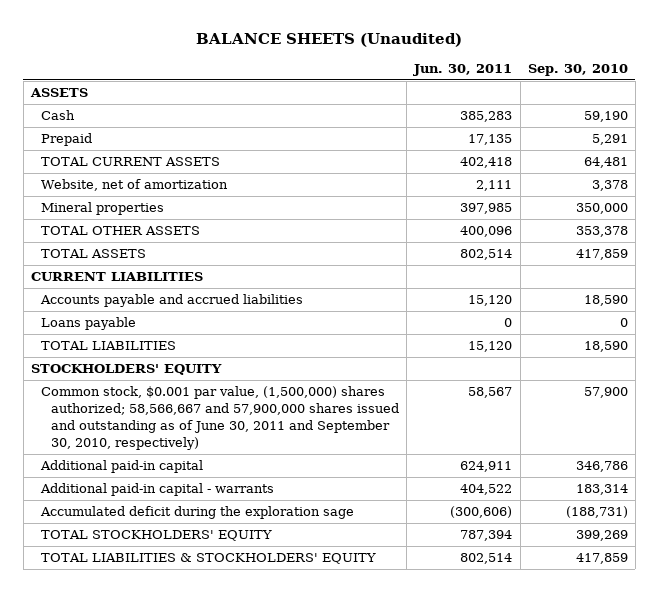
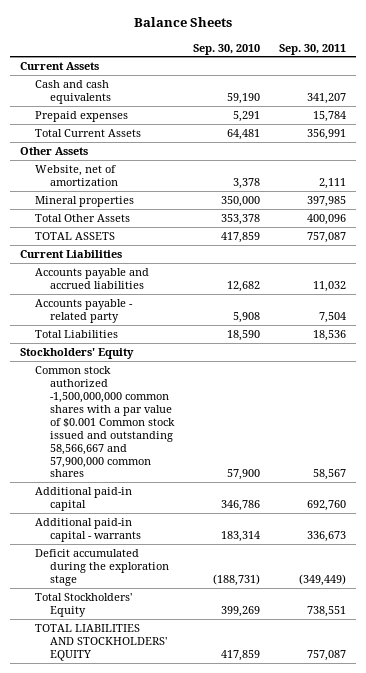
[196,32,463,47] BALANCE SHEETS (Unaudited) -> [133,17,232,28] Balance Sheets
[413,64,513,77] Jun. 30, 2011 -> none
none -> [279,43,347,55] Sep. 30, 2011
[30,88,89,98] ASSETS -> [19,61,99,70] Current Assets
[40,110,75,121] Cash -> [34,79,111,104] Cash and cash equivalents
[40,133,92,147] Prepaid -> [34,110,128,122] Prepaid expenses
[40,157,220,167] TOTAL CURRENT ASSETS -> [34,128,141,137] Total Current Assets
none -> [19,146,88,155] Other Assets
[40,226,200,236] TOTAL OTHER ASSETS -> [34,213,130,222] Total Other Assets
[40,317,136,331] Loans payable -> none
[31,272,204,282] CURRENT LIABILITIES -> [19,249,122,258] Current Liabilities
[583,295,628,307] 18,590 -> [226,280,260,292] 12,682
none -> [34,298,133,323] Accounts payable - related party
[40,341,176,351] TOTAL LIABILITIES -> [34,329,118,338] Total Liabilities
[31,364,223,376] STOCKHOLDERS' EQUITY -> [19,347,134,359] Stockholders' Equity
[40,386,399,451] Common stock, $0.001 par value, (1,500,000) shares authorized; 58,566,667 and 57,900,000 shares issued and outstanding as of June 30, 2011 and September 30, 2010, respectively) -> [34,365,175,478] Common stock authorized -1,500,000,000 common shares with a par value of $0.001 Common stock issued and outstanding 58,566,667 and 57,900,000 common shares
[39,506,354,520] Accumulated deficit during the exploration sage -> [34,548,169,586] Deficit accumulated during the exploration stage
[40,530,272,542] TOTAL STOCKHOLDERS' EQUITY -> [34,592,132,617] Total Stockholders' Equity
[40,553,376,565] TOTAL LIABILITIES & STOCKHOLDERS' EQUITY -> [34,623,167,661] TOTAL LIABILITIES AND STOCKHOLDERS' EQUITY

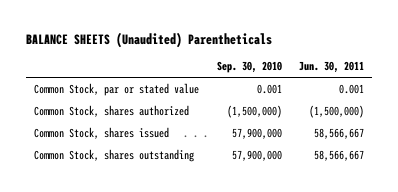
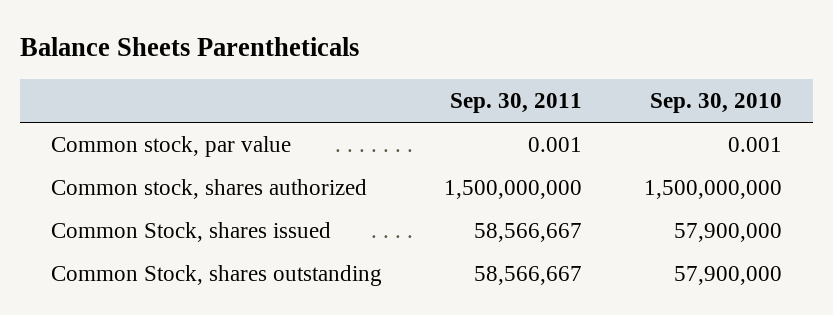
[25,31,272,48] BALANCE SHEETS (Unaudited) Parentheticals -> [20,36,360,56] Balance Sheets Parentheticals
[298,61,364,74] Jun. 30, 2011 -> none
none -> [450,92,583,113] Sep. 30, 2011
[34,83,200,97] Common Stock, par or stated value -> [51,136,292,158] Common stock, par value
[34,105,190,118] Common Stock, shares authorized -> [51,179,368,200] Common stock, shares authorized
[226,105,282,119] (1,500,000) -> [644,180,783,200] 1,500,000,000

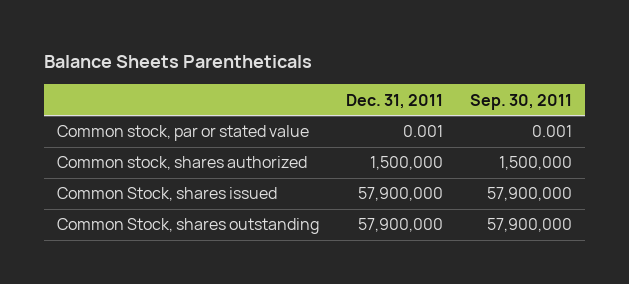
[650,92,783,113] Sep. 30, 2010 -> none
none -> [345,93,443,109] Dec. 31, 2011
[51,136,292,158] Common stock, par value -> [57,125,310,142] Common stock, par or stated value
[444,180,583,200] 1,500,000,000 -> [498,156,572,171] 1,500,000
[474,223,583,243] 58,566,667 -> [486,187,572,202] 57,900,000
[474,266,583,286] 58,566,667 -> [486,218,572,233] 57,900,000

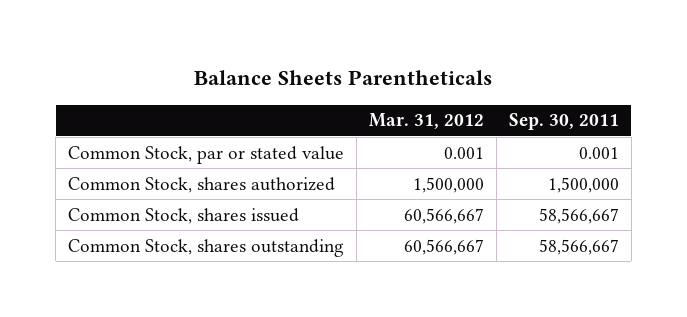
[345,93,443,109] Dec. 31, 2011 -> none
none -> [368,113,484,130] Mar. 31, 2012
[57,125,310,142] Common stock, par or stated value -> [68,145,345,164] Common Stock, par or stated value
[57,156,308,171] Common stock, shares authorized -> [68,176,336,193] Common Stock, shares authorized
[486,187,572,202] 57,900,000 -> [538,207,619,224] 58,566,667
[486,218,572,233] 57,900,000 -> [538,238,619,255] 58,566,667

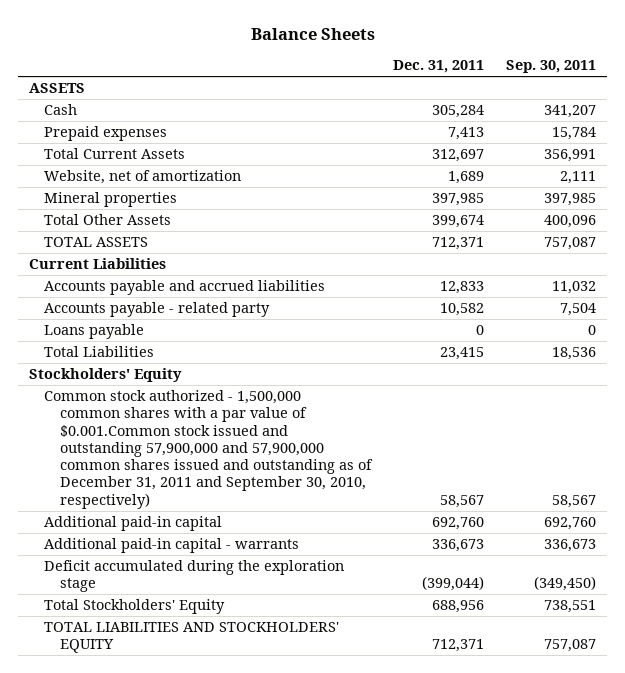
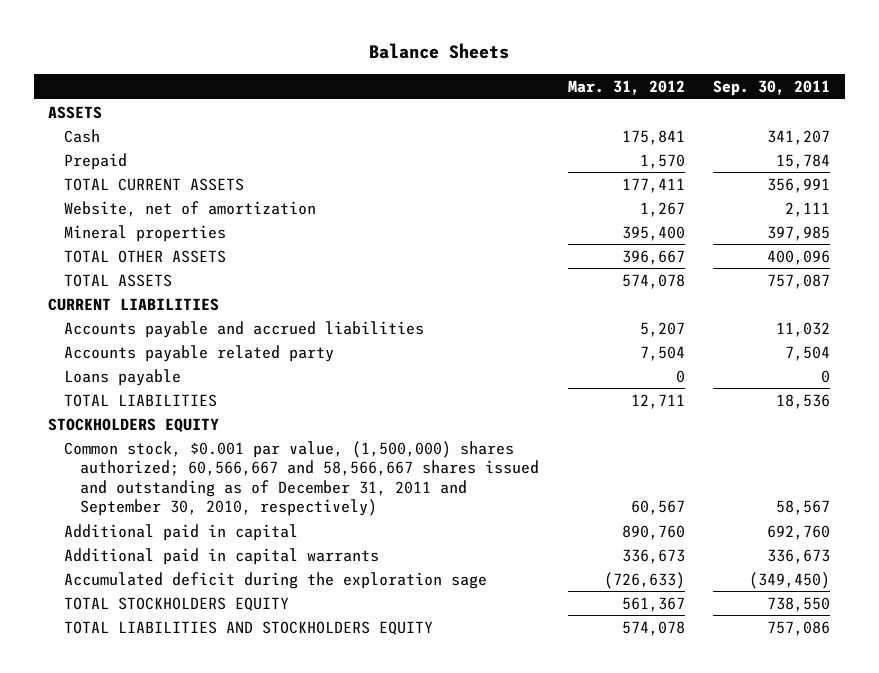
[393,60,485,74] Dec. 31, 2011 -> none
none -> [567,80,685,96] Mar. 31, 2012
[44,126,168,142] Prepaid expenses -> [64,152,128,170] Prepaid
[44,148,186,160] Total Current Assets -> [64,177,245,191] TOTAL CURRENT ASSETS
[44,214,172,226] Total Other Assets -> [64,249,227,263] TOTAL OTHER ASSETS
[28,258,166,270] Current Liabilities -> [48,297,220,311] CURRENT LIABILITIES
[44,302,271,318] Accounts payable - related party -> [64,344,335,362] Accounts payable related party
[44,346,155,358] Total Liabilities -> [64,393,218,407] TOTAL LIABILITIES
[28,368,182,383] Stockholders' Equity -> [48,417,220,433] STOCKHOLDERS EQUITY
[44,390,373,509] Common stock authorized - 1,500,000 common shares with a par value of $0.001.Common stock issued and outstanding 57,900,000 and 57,900,000 common shares issued and outstanding as of December 31, 2011 and September 30, 2010, respectively) -> [64,440,540,517] Common stock, $0.001 par value, (1,500,000) shares authorized; 60,566,667 and 58,566,667 shares issued and outstanding as of December 31, 2011 and September 30, 2010, respectively)
[44,516,223,532] Additional paid-in capital -> [64,523,299,541] Additional paid in capital
[44,538,300,554] Additional paid-in capital - warrants -> [64,547,380,565] Additional paid in capital warrants
[44,560,345,593] Deficit accumulated during the exploration stage -> [64,571,488,589] Accumulated deficit during the exploration sage
[44,599,226,615] Total Stockholders' Equity -> [64,596,290,611] TOTAL STOCKHOLDERS EQUITY
[544,600,597,614] 738,551 -> [767,596,831,612] 738,550
[44,622,340,654] TOTAL LIABILITIES AND STOCKHOLDERS' EQUITY -> [64,620,434,635] TOTAL LIABILITIES AND STOCKHOLDERS EQUITY
[544,639,597,653] 757,087 -> [767,620,831,636] 757,086

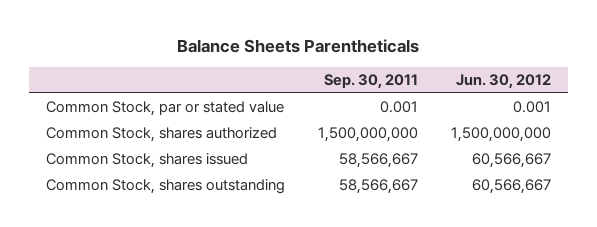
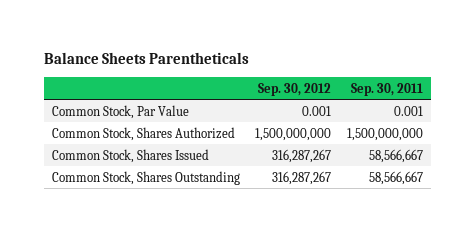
[456,74,552,90] Jun. 30, 2012 -> none
none -> [258,82,332,96] Sep. 30, 2012
[45,101,284,117] Common Stock, par or stated value -> [52,104,190,119] Common Stock, Par Value
[45,127,277,143] Common Stock, shares authorized -> [52,126,236,141] Common Stock, Shares Authorized
[45,153,248,169] Common Stock, shares issued -> [52,148,210,163] Common Stock, Shares Issued
[45,179,285,195] Common Stock, shares outstanding -> [52,170,241,185] Common Stock, Shares Outstanding

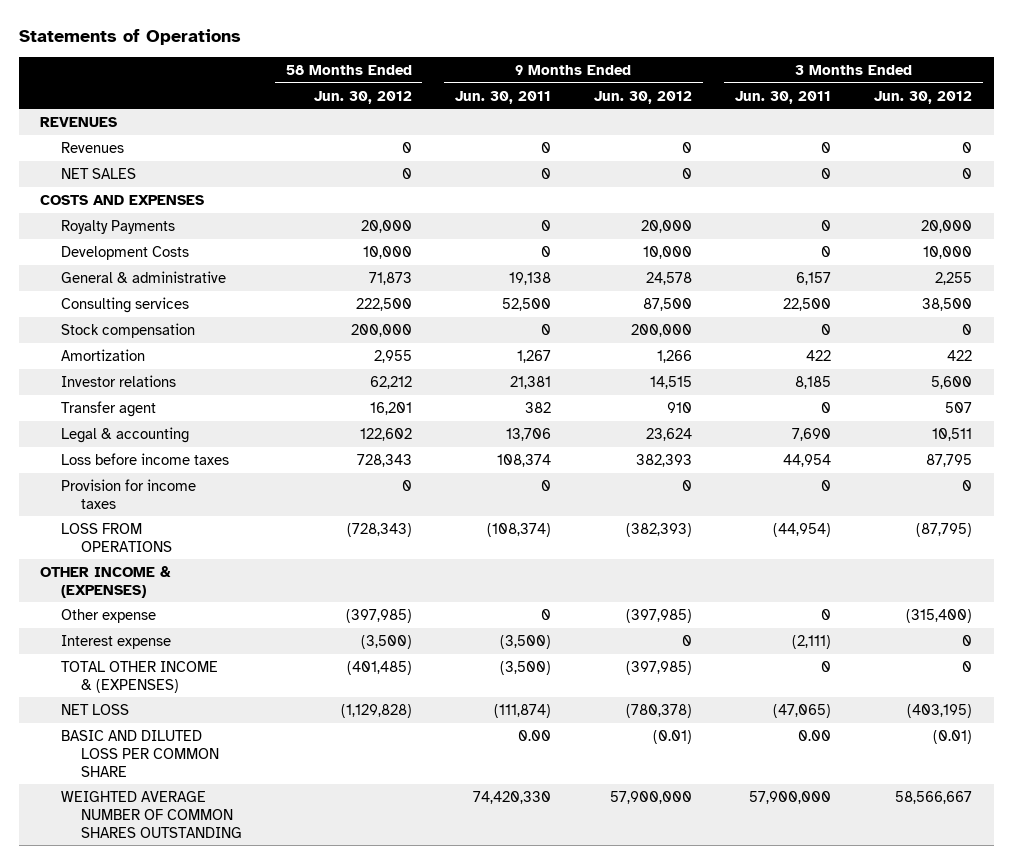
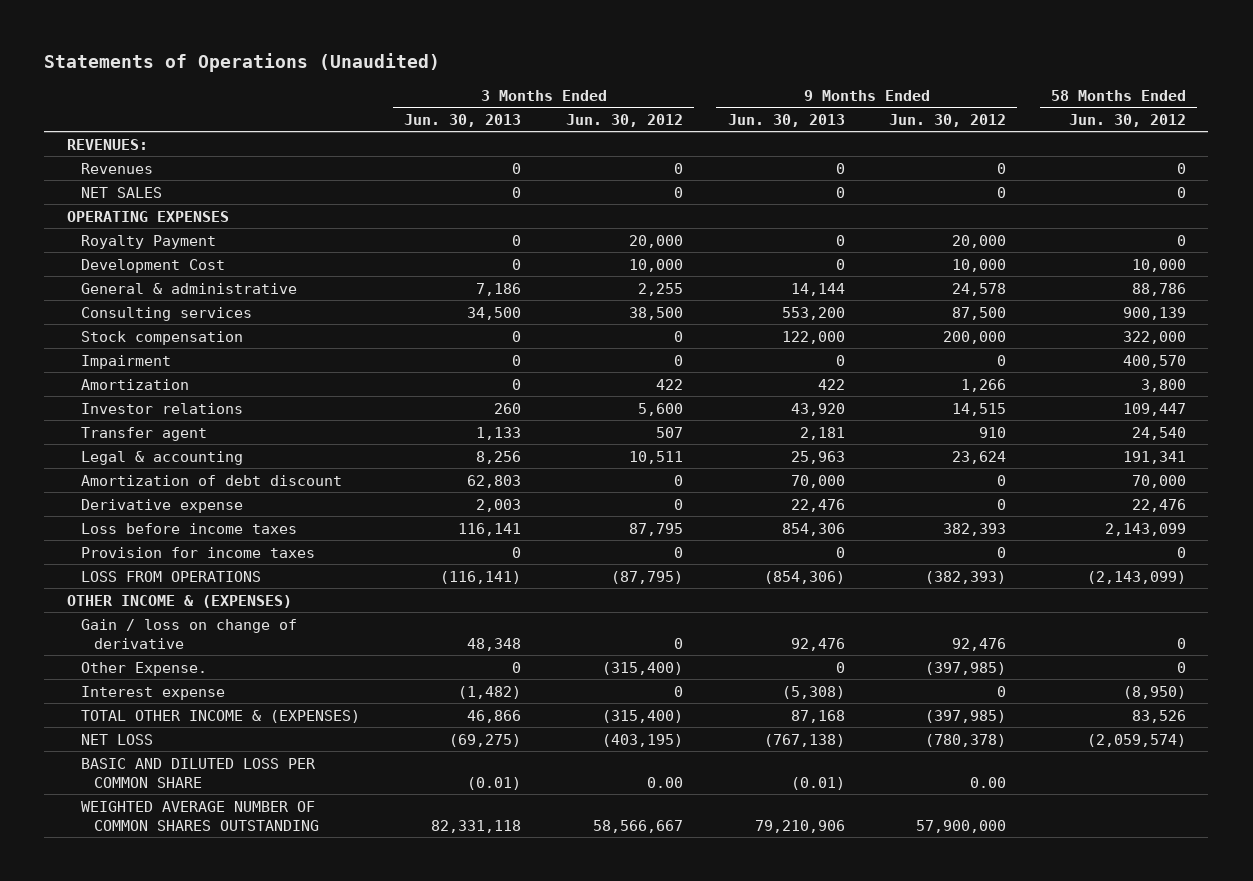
[18,29,241,46] Statements of Operations -> [44,52,441,72] Statements of Operations (Unaudited)
[454,90,551,104] Jun. 30, 2011 -> none
[735,90,832,104] Jun. 30, 2011 -> none
none -> [404,113,522,127] Jun. 30, 2013
none -> [727,113,845,127] Jun. 30, 2013
[40,116,118,127] REVENUES -> [66,138,148,150] REVENUES:
[40,194,205,205] COSTS AND EXPENSES -> none
none -> [66,210,229,222] OPERATING EXPENSES
[60,219,175,234] Royalty Payments -> [80,234,216,249] Royalty Payment
[360,219,412,233] 20,000 -> [1177,234,1187,246] 0
[60,245,189,260] Development Costs -> [80,258,225,273] Development Cost
[368,271,412,285] 71,873 -> [1132,282,1187,296] 88,786
[355,297,412,311] 222,500 -> [1123,306,1187,320] 900,139
[350,323,412,337] 200,000 -> [1123,330,1187,344] 322,000
none -> [80,354,171,369] Impairment
[373,349,412,363] 2,955 -> [1141,378,1187,392] 3,800
[369,375,412,389] 62,212 -> [1123,402,1187,416] 109,447
[369,401,412,415] 16,201 -> [1132,426,1187,440] 24,540
[359,427,412,441] 122,602 -> [1123,450,1187,464] 191,341
none -> [80,474,342,486] Amortization of debt discount
none -> [80,498,243,513] Derivative expense
[356,453,412,467] 728,343 -> [1105,522,1187,536] 2,143,099
[346,522,412,537] (728,343) -> [1087,570,1187,584] (2,143,099)
none -> [80,618,297,649] Gain / loss on change of derivative
[60,608,156,623] Other expense -> [80,661,207,676] Other Expense.
[345,608,412,623] (397,985) -> [1177,661,1187,673] 0
[360,634,412,649] (3,500) -> [1123,685,1187,699] (8,950)
[346,660,412,675] (401,485) -> [1132,709,1187,723] 83,526
[962,660,973,672] 0 -> [601,709,683,723] (315,400)
[340,703,412,718] (1,129,828) -> [1087,733,1187,747] (2,059,574)
[652,729,692,744] (0.01) -> [970,776,1007,788] 0.00
[933,729,973,744] (0.01) -> [646,776,683,788] 0.00

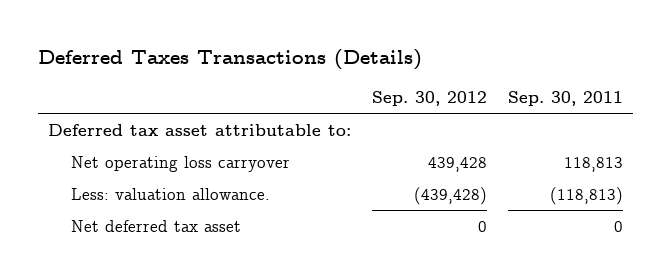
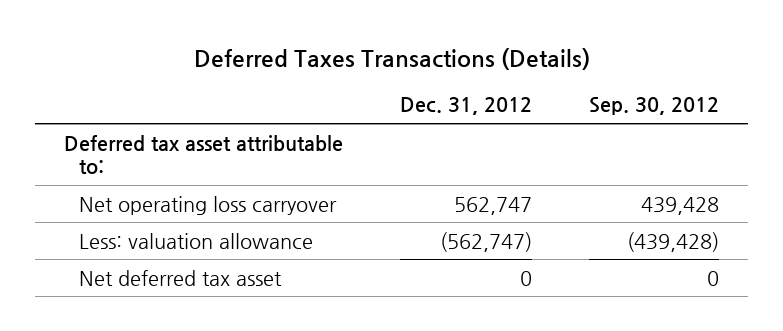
[507,90,623,106] Sep. 30, 2011 -> none
none -> [400,97,533,116] Dec. 31, 2012
[70,187,270,200] Less: valuation allowance. -> [79,232,314,249] Less: valuation allowance

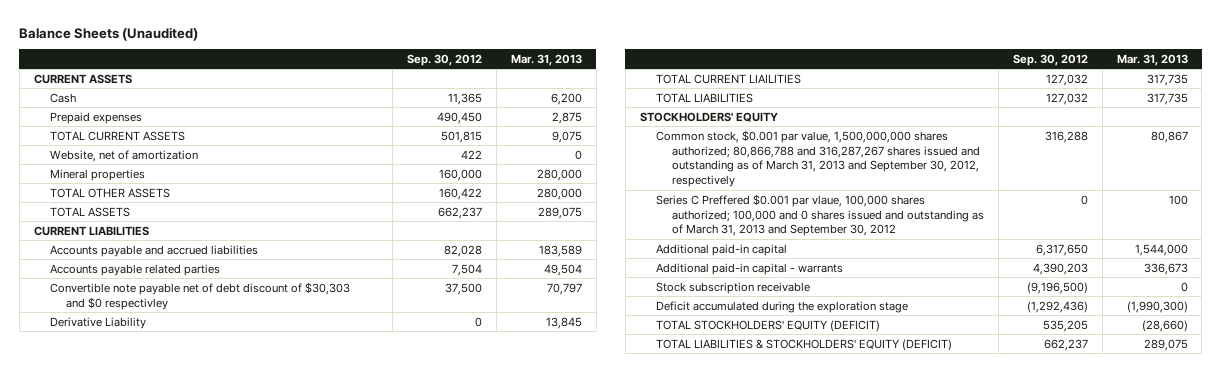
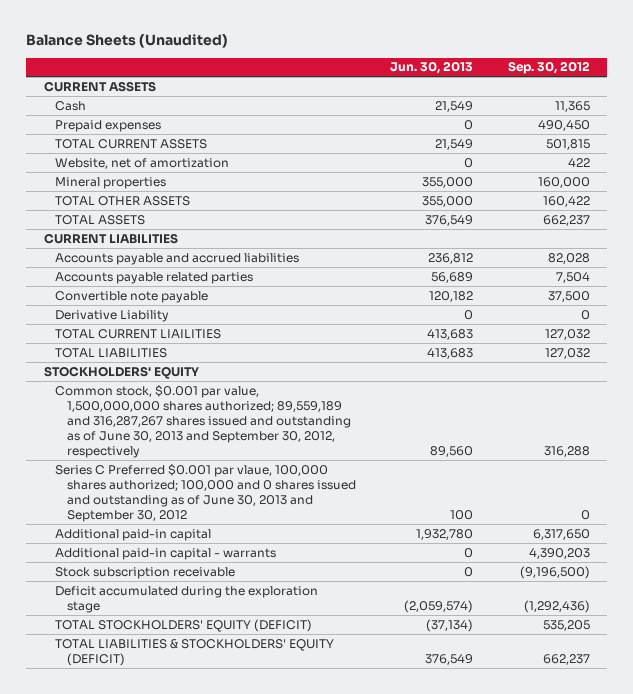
[510,53,582,66] Mar. 31, 2013 -> none
none -> [390,61,474,75] Jun. 30, 2013
[50,281,351,310] Convertible note payable net of debt discount of $30,303 and $0 respectivley -> [55,290,209,303] Convertible note payable
[655,129,981,188] Common stock, $0.001 par value, 1,500,000,000 shares authorized; 80,866,788 and 316,287,267 shares issued and outstanding as of March 31, 2013 and September 30, 2012, respectively -> [55,384,351,458] Common stock, $0.001 par value, 1,500,000,000 shares authorized; 89,559,189 and 316,287,267 shares issued and outstanding as of June 30, 2013 and September 30, 2012, respectively
[655,193,985,237] Series C Preffered $0.001 par vlaue, 100,000 shares authorized; 100,000 and 0 shares issued and outstanding as of March 31, 2013 and September 30, 2012 -> [55,463,356,522] Series C Preferred $0.001 par vlaue, 100,000 shares authorized; 100,000 and 0 shares issued and outstanding as of June 30, 2013 and September 30, 2012

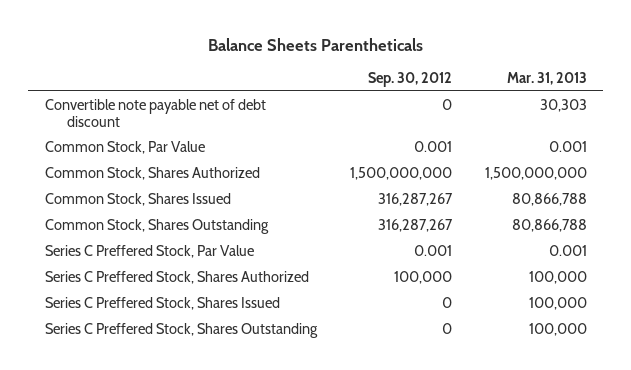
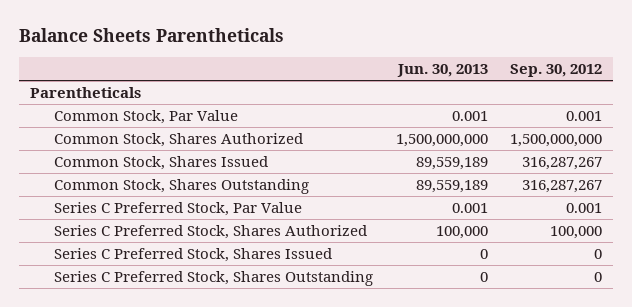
[506,71,587,85] Mar. 31, 2013 -> none
none -> [396,64,488,78] Jun. 30, 2013
[44,98,266,127] Convertible note payable net of debt discount -> none
none -> [30,86,142,98] Parentheticals
[44,244,254,258] Series C Preffered Stock, Par Value -> [54,201,303,216] Series C Preferred Stock, Par Value
[44,270,309,284] Series C Preffered Stock, Shares Authorized -> [54,224,368,239] Series C Preferred Stock, Shares Authorized
[44,296,280,310] Series C Preffered Stock, Shares Issued -> [54,247,333,262] Series C Preferred Stock, Shares Issued
[44,322,318,338] Series C Preffered Stock, Shares Outstanding -> [54,270,374,286] Series C Preferred Stock, Shares Outstanding

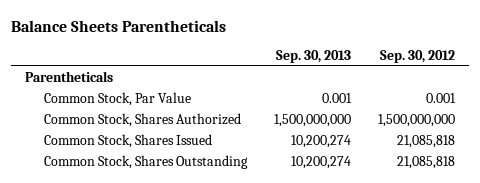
[396,64,488,78] Jun. 30, 2013 -> none
none -> [275,50,351,64] Sep. 30, 2013
[54,201,303,216] Series C Preferred Stock, Par Value -> none
[54,224,368,239] Series C Preferred Stock, Shares Authorized -> none
[54,247,333,262] Series C Preferred Stock, Shares Issued -> none
[54,270,374,286] Series C Preferred Stock, Shares Outstanding -> none
[522,156,603,170] 316,287,267 -> [397,134,456,148] 21,085,818
[522,179,603,193] 316,287,267 -> [397,155,456,169] 21,085,818

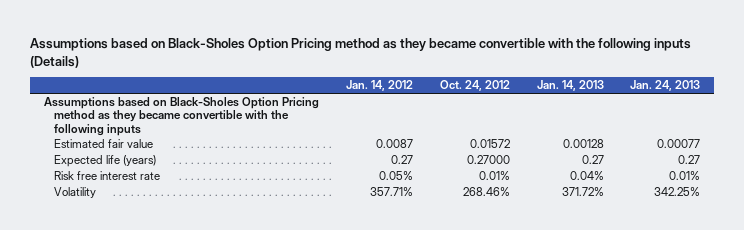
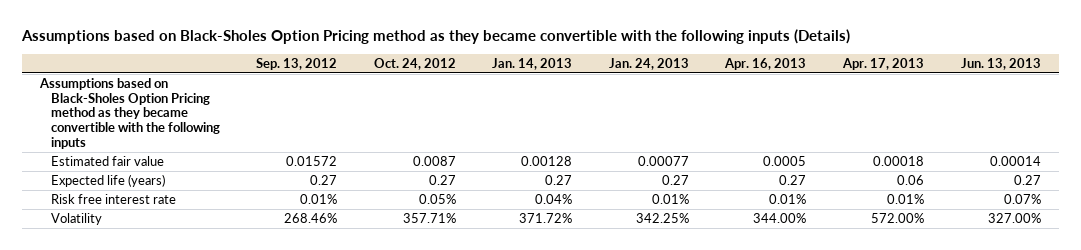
[345,80,413,92] Jan. 14, 2012 -> none
none -> [256,57,338,70] Sep. 13, 2012
none -> [724,57,807,70] Apr. 16, 2013
none -> [842,57,925,70] Apr. 17, 2013
none -> [960,57,1041,70] Jun. 13, 2013
[469,139,510,149] 0.01572 -> [412,155,456,166] 0.0087
[466,155,510,165] 0.27000 -> [428,174,456,185] 0.27
[478,171,510,181] 0.01% -> [418,193,456,204] 0.05%
[462,187,510,197] 268.46% -> [402,212,456,223] 357.71%

